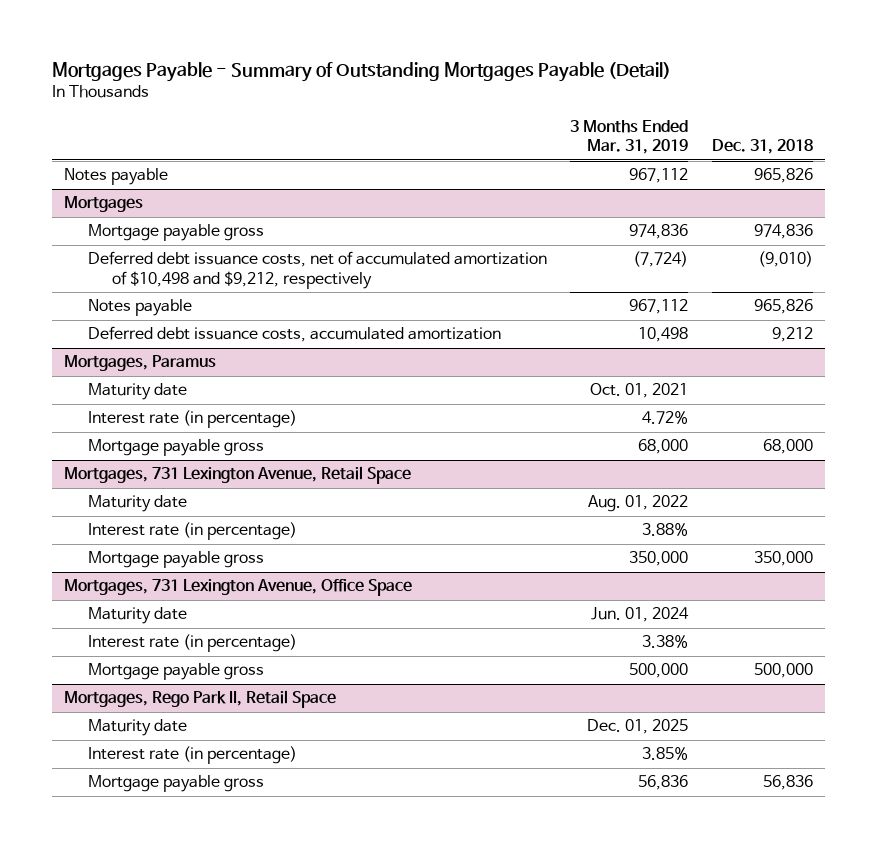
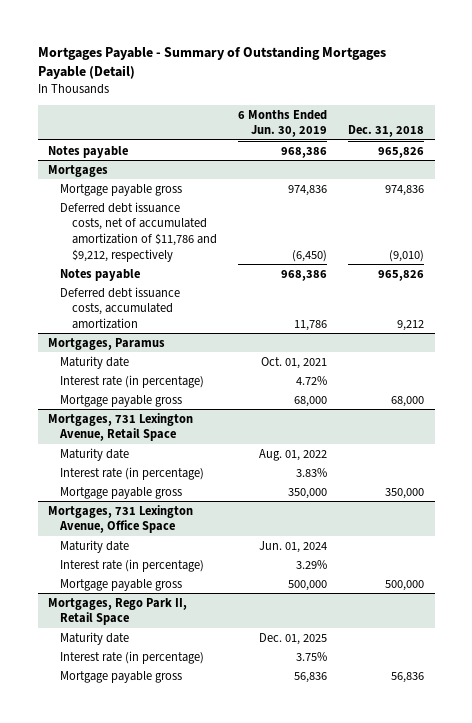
[570,119,689,155] 3 Months Ended Mar. 31, 2019 -> none
none -> [238,109,328,138] 6 Months Ended Jun. 30, 2019
[87,251,547,290] Deferred debt issuance costs, net of accumulated amortization of $10,498 and $9,212, respectively -> [60,201,218,262] Deferred debt issuance costs, net of accumulated amortization of $11,786 and $9,212, respectively

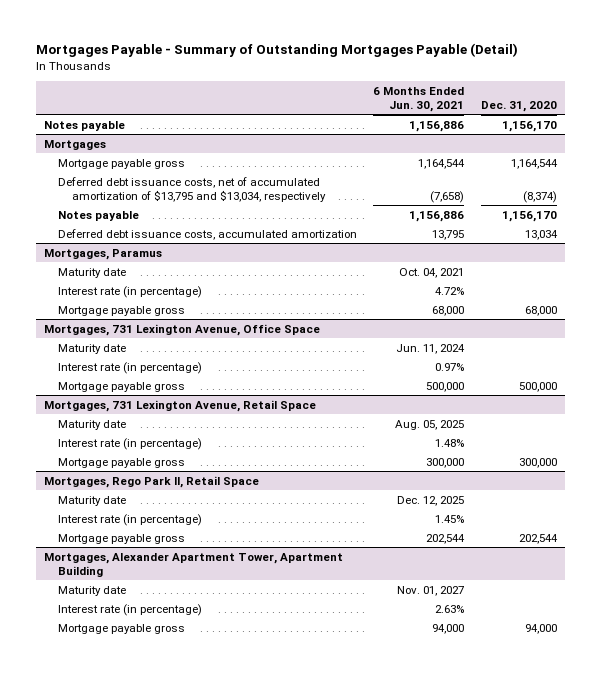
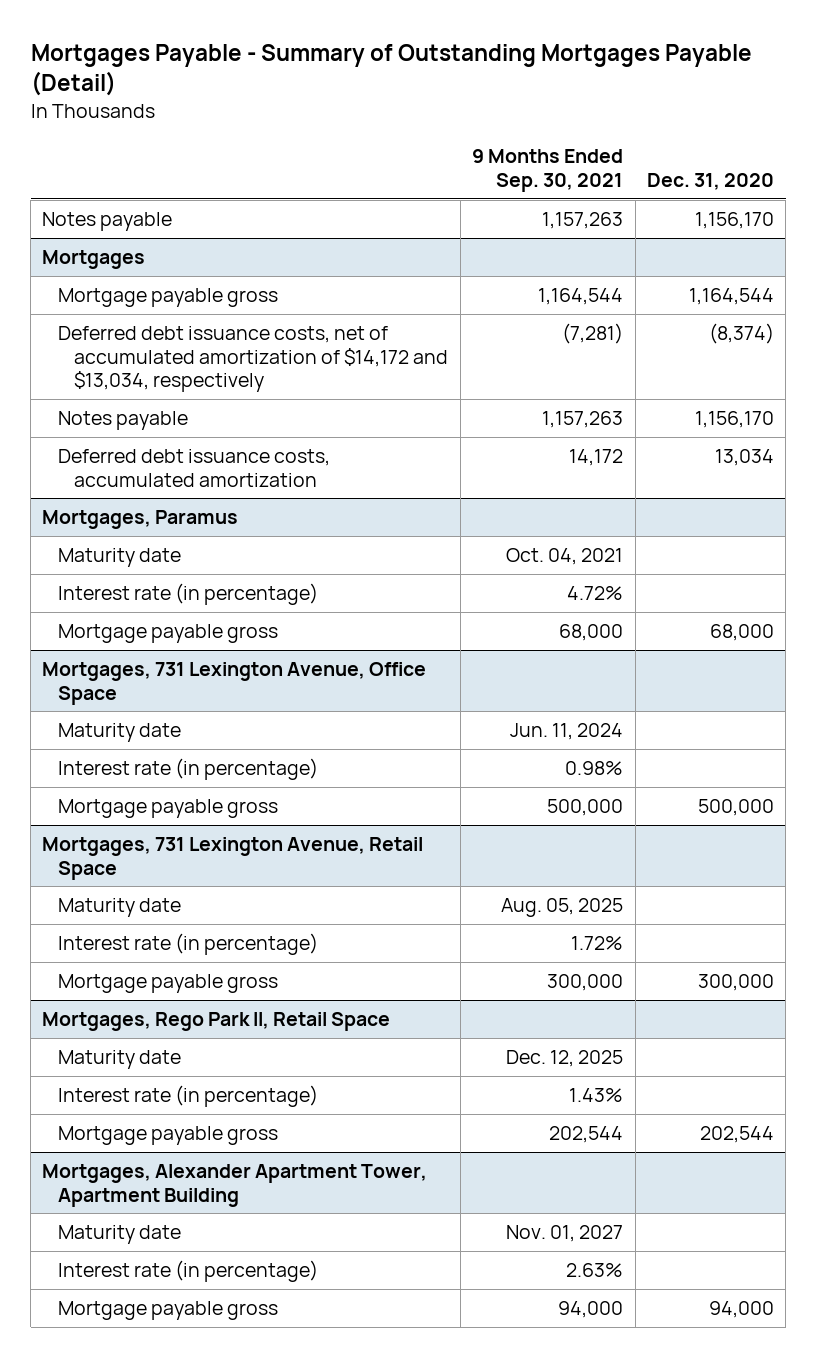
[373,86,465,112] 6 Months Ended Jun. 30, 2021 -> none
none -> [472,149,624,193] 9 Months Ended Sep. 30, 2021
[58,176,327,202] Deferred debt issuance costs, net of accumulated amortization of $13,795 and $13,034, respectively -> [58,326,449,393] Deferred debt issuance costs, net of accumulated amortization of $14,172 and $13,034, respectively

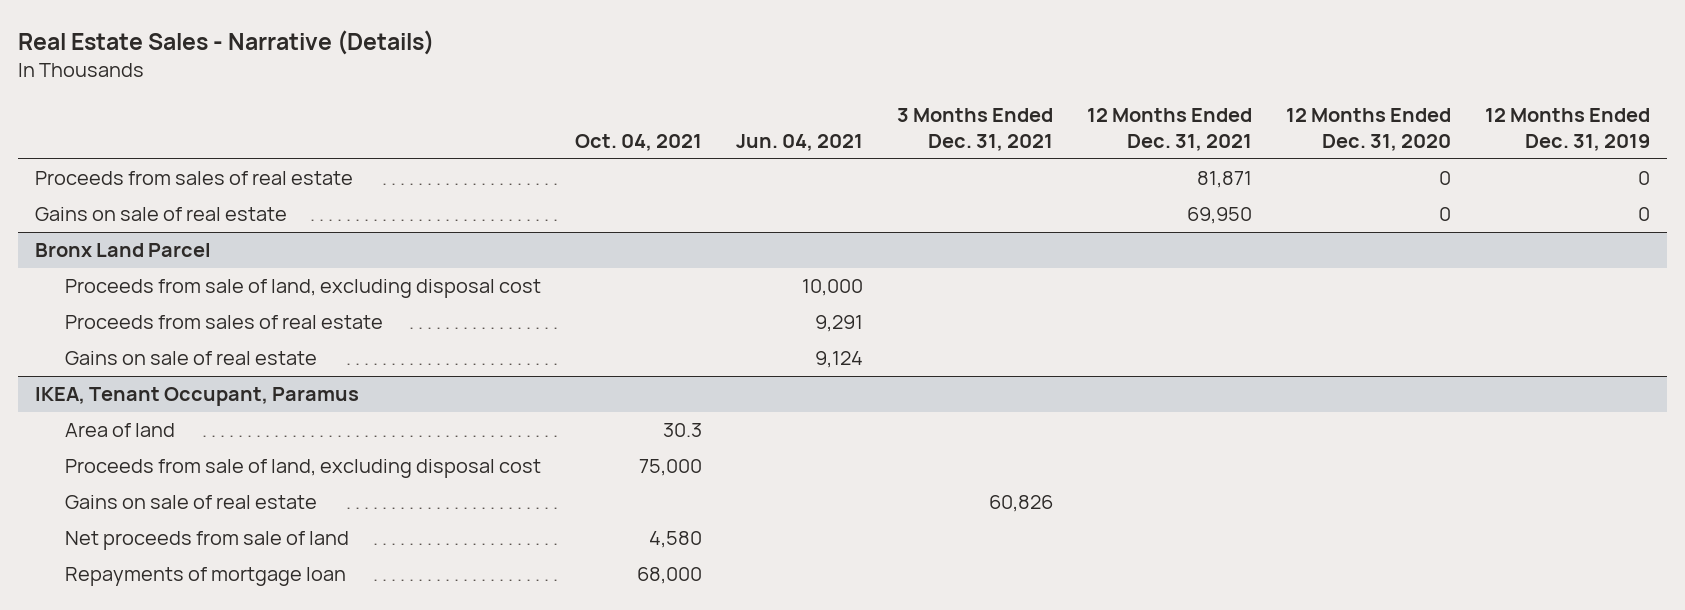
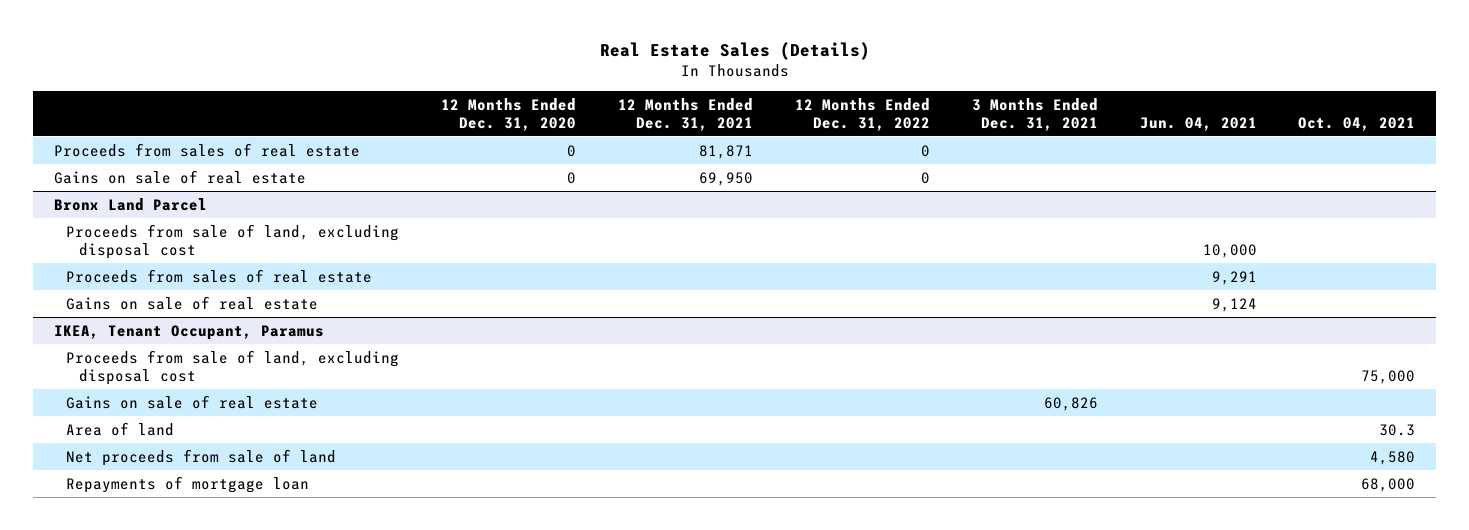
[18,29,435,55] Real Estate Sales - Narrative (Details) -> [599,42,870,61] Real Estate Sales (Details)
[1484,108,1650,152] 12 Months Ended Dec. 31, 2019 -> none
none -> [794,97,930,131] 12 Months Ended Dec. 31, 2022
[65,423,176,438] Area of land -> [66,421,175,436] Area of land

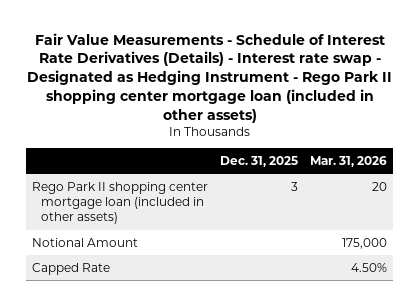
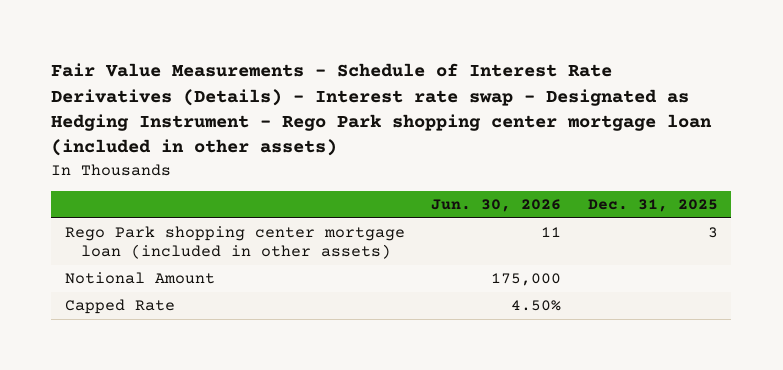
[26,32,392,123] Fair Value Measurements - Schedule of Interest Rate Derivatives (Details) - Interest rate swap - Designated as Hedging Instrument - Rego Park II shopping center mortgage loan (included in other assets) -> [51,63,713,157] Fair Value Measurements - Schedule of Interest Rate Derivatives (Details) - Interest rate swap - Designated as Hedging Instrument - Rego Park shopping center mortgage loan (included in other assets)
[310,156,388,168] Mar. 31, 2026 -> none
none -> [431,198,562,212] Jun. 30, 2026
[31,181,208,225] Rego Park II shopping center mortgage loan (included in other assets) -> [64,226,405,260] Rego Park shopping center mortgage loan (included in other assets)

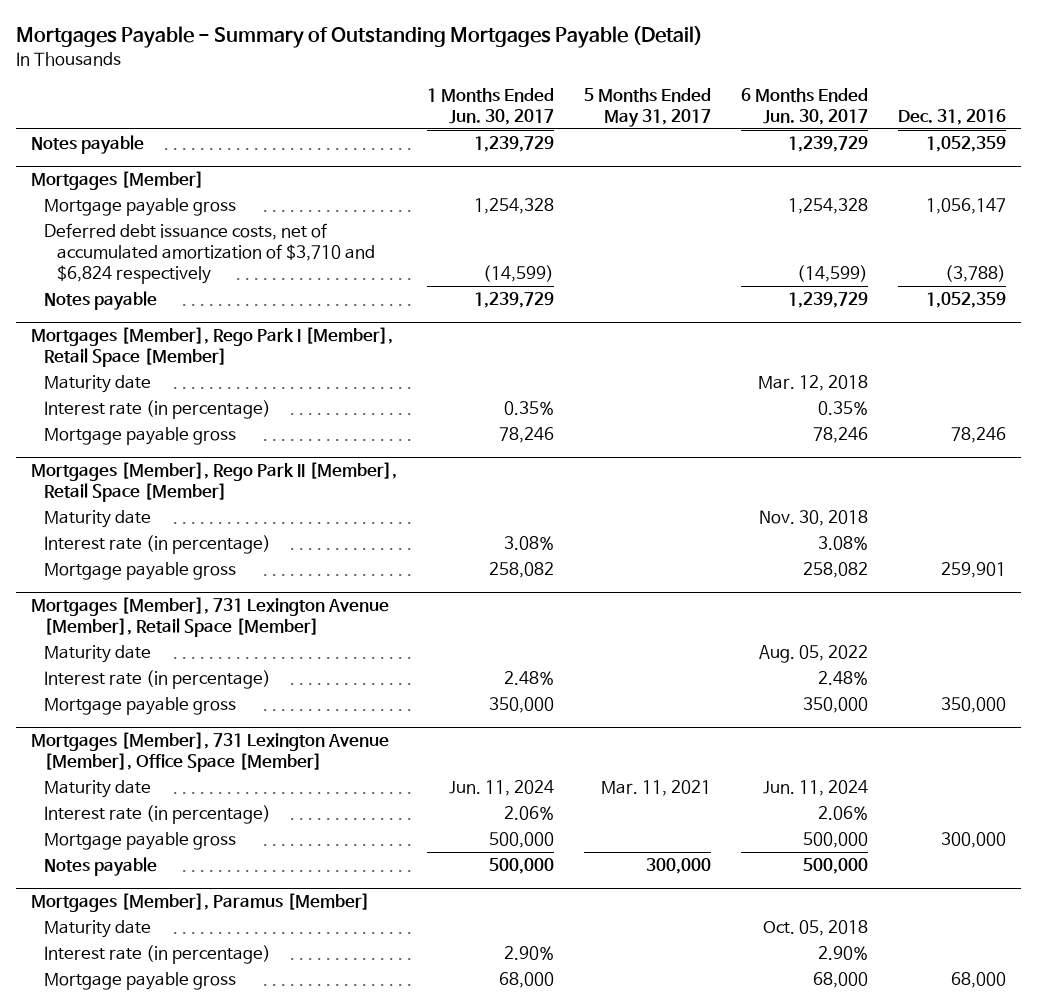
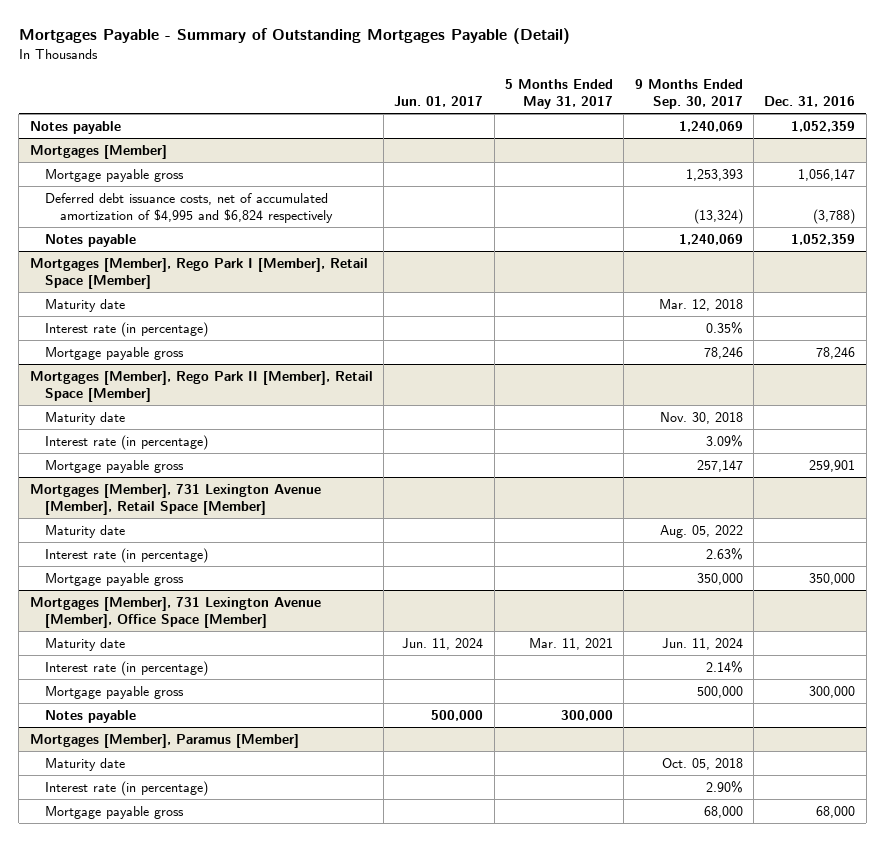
[427,87,555,125] 1 Months Ended Jun. 30, 2017 -> none
[740,87,868,125] 6 Months Ended Jun. 30, 2017 -> none
none -> [394,96,484,108] Jun. 01, 2017
none -> [634,79,743,110] 9 Months Ended Sep. 30, 2017
[43,223,375,284] Deferred debt issuance costs, net of accumulated amortization of $3,710 and $6,824 respectively -> [44,192,334,223] Deferred debt issuance costs, net of accumulated amortization of $4,995 and $6,824 respectively

